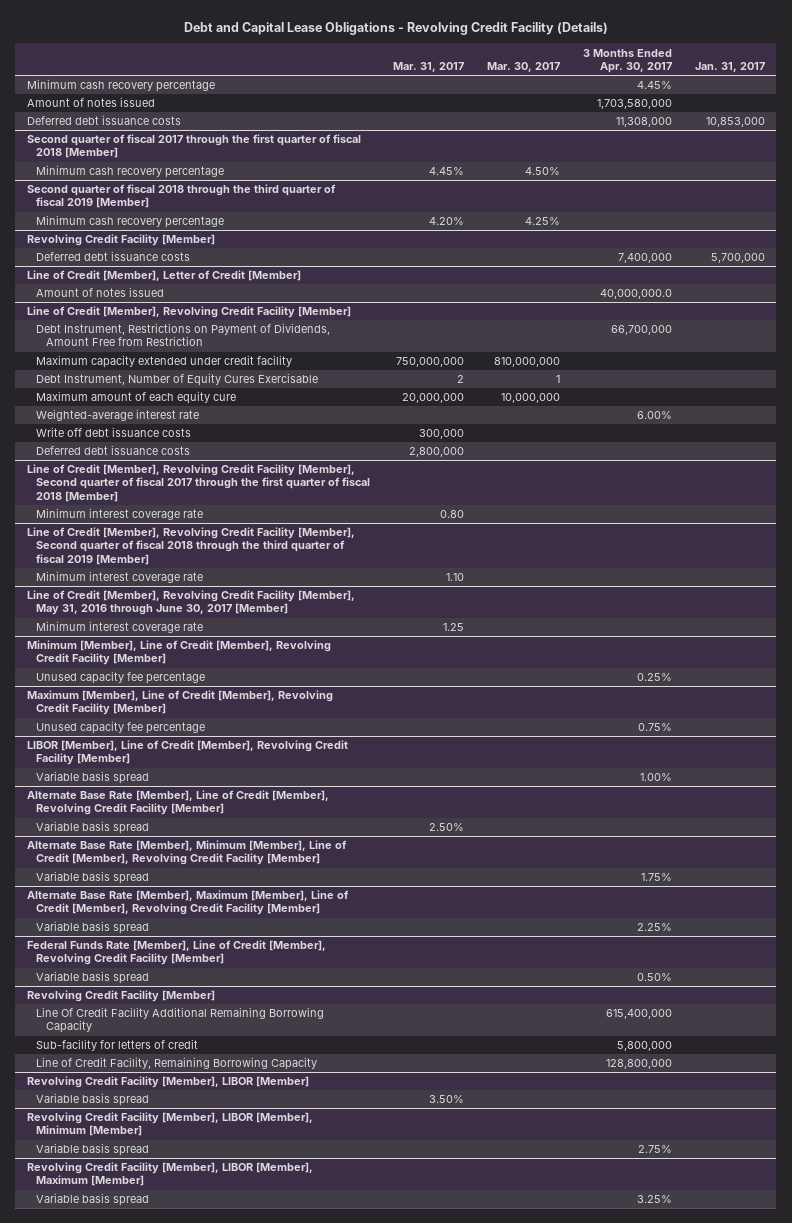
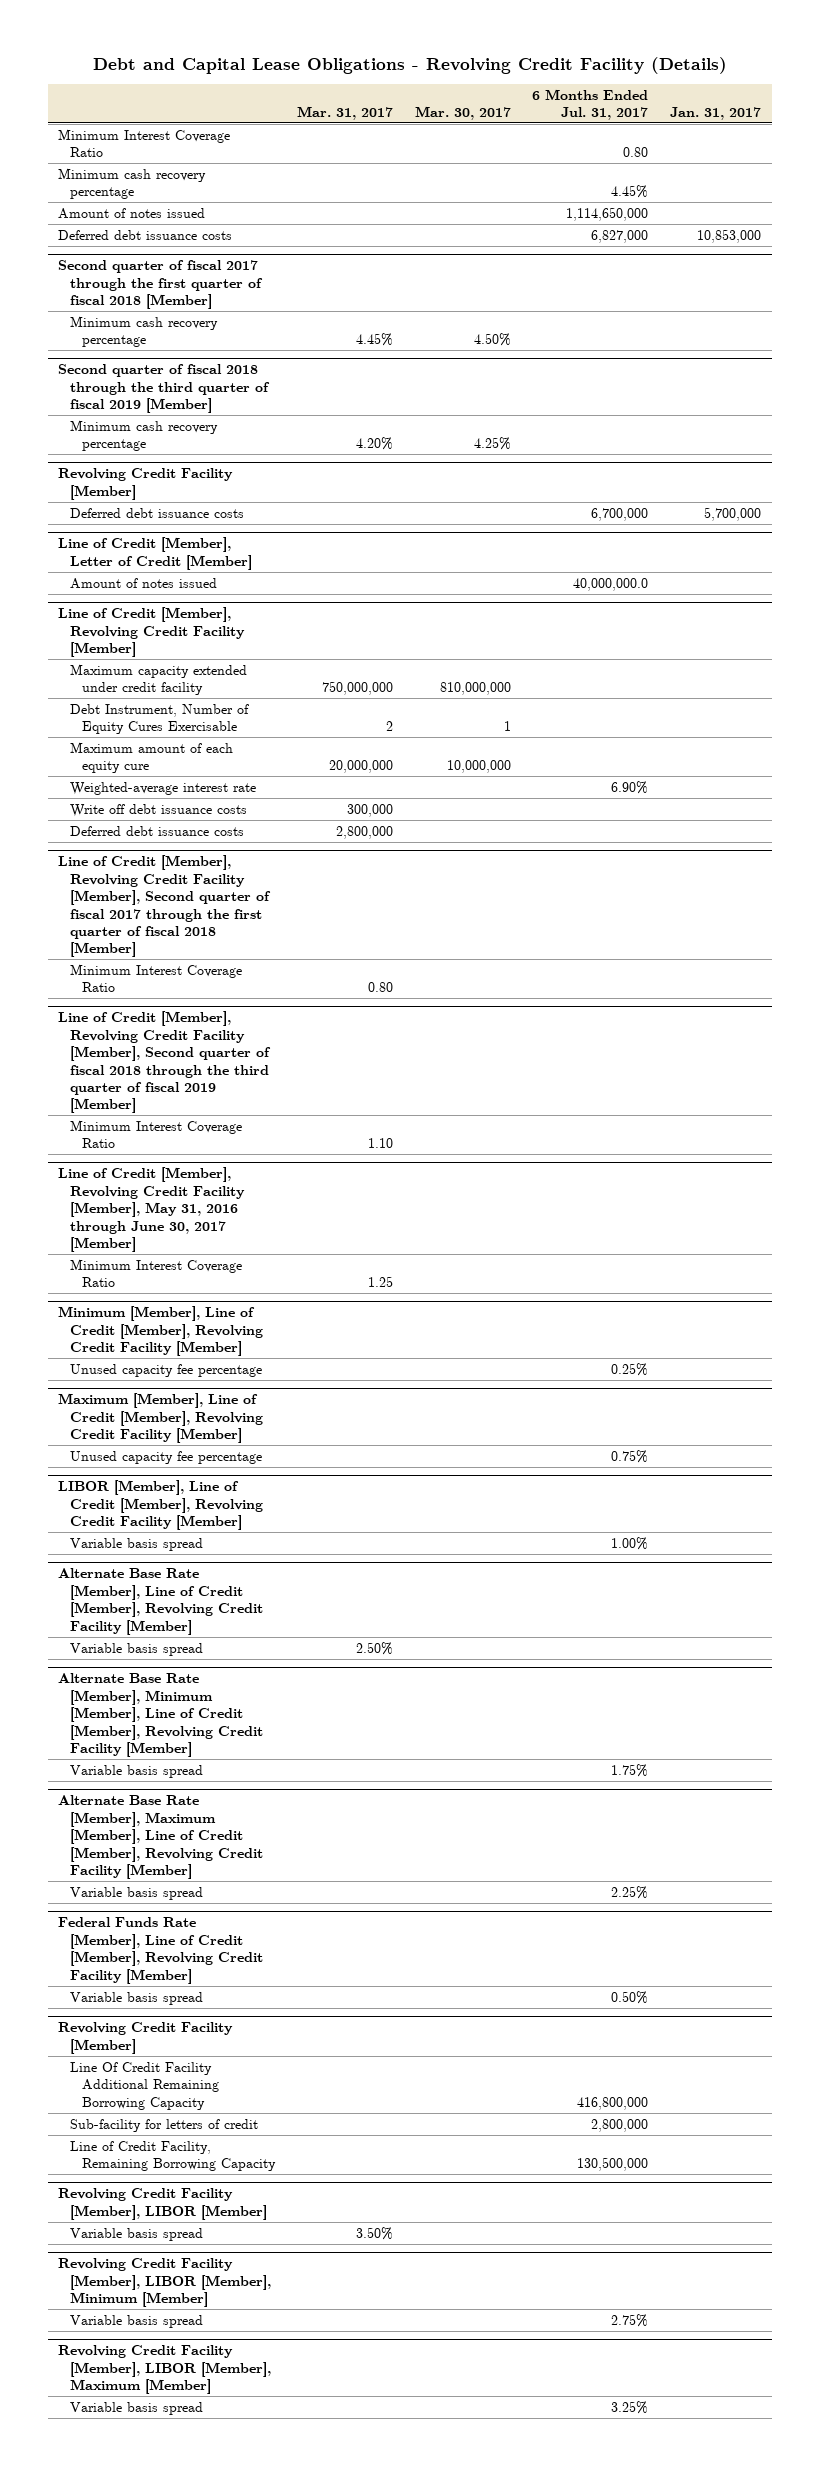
[582,48,672,73] 3 Months Ended Apr. 30, 2017 -> none
none -> [532,88,649,121] 6 Months Ended Jul. 31, 2017
none -> [58,128,231,158] Minimum Interest Coverage Ratio
[36,323,331,347] Debt Instrument, Restrictions on Payment of Dividends, Amount Free from Restriction -> none
[36,508,204,521] Minimum interest coverage rate -> [70,963,243,993] Minimum Interest Coverage Ratio
[36,571,204,584] Minimum interest coverage rate -> [70,1119,243,1149] Minimum Interest Coverage Ratio
[36,621,204,634] Minimum interest coverage rate -> [70,1258,243,1288] Minimum Interest Coverage Ratio

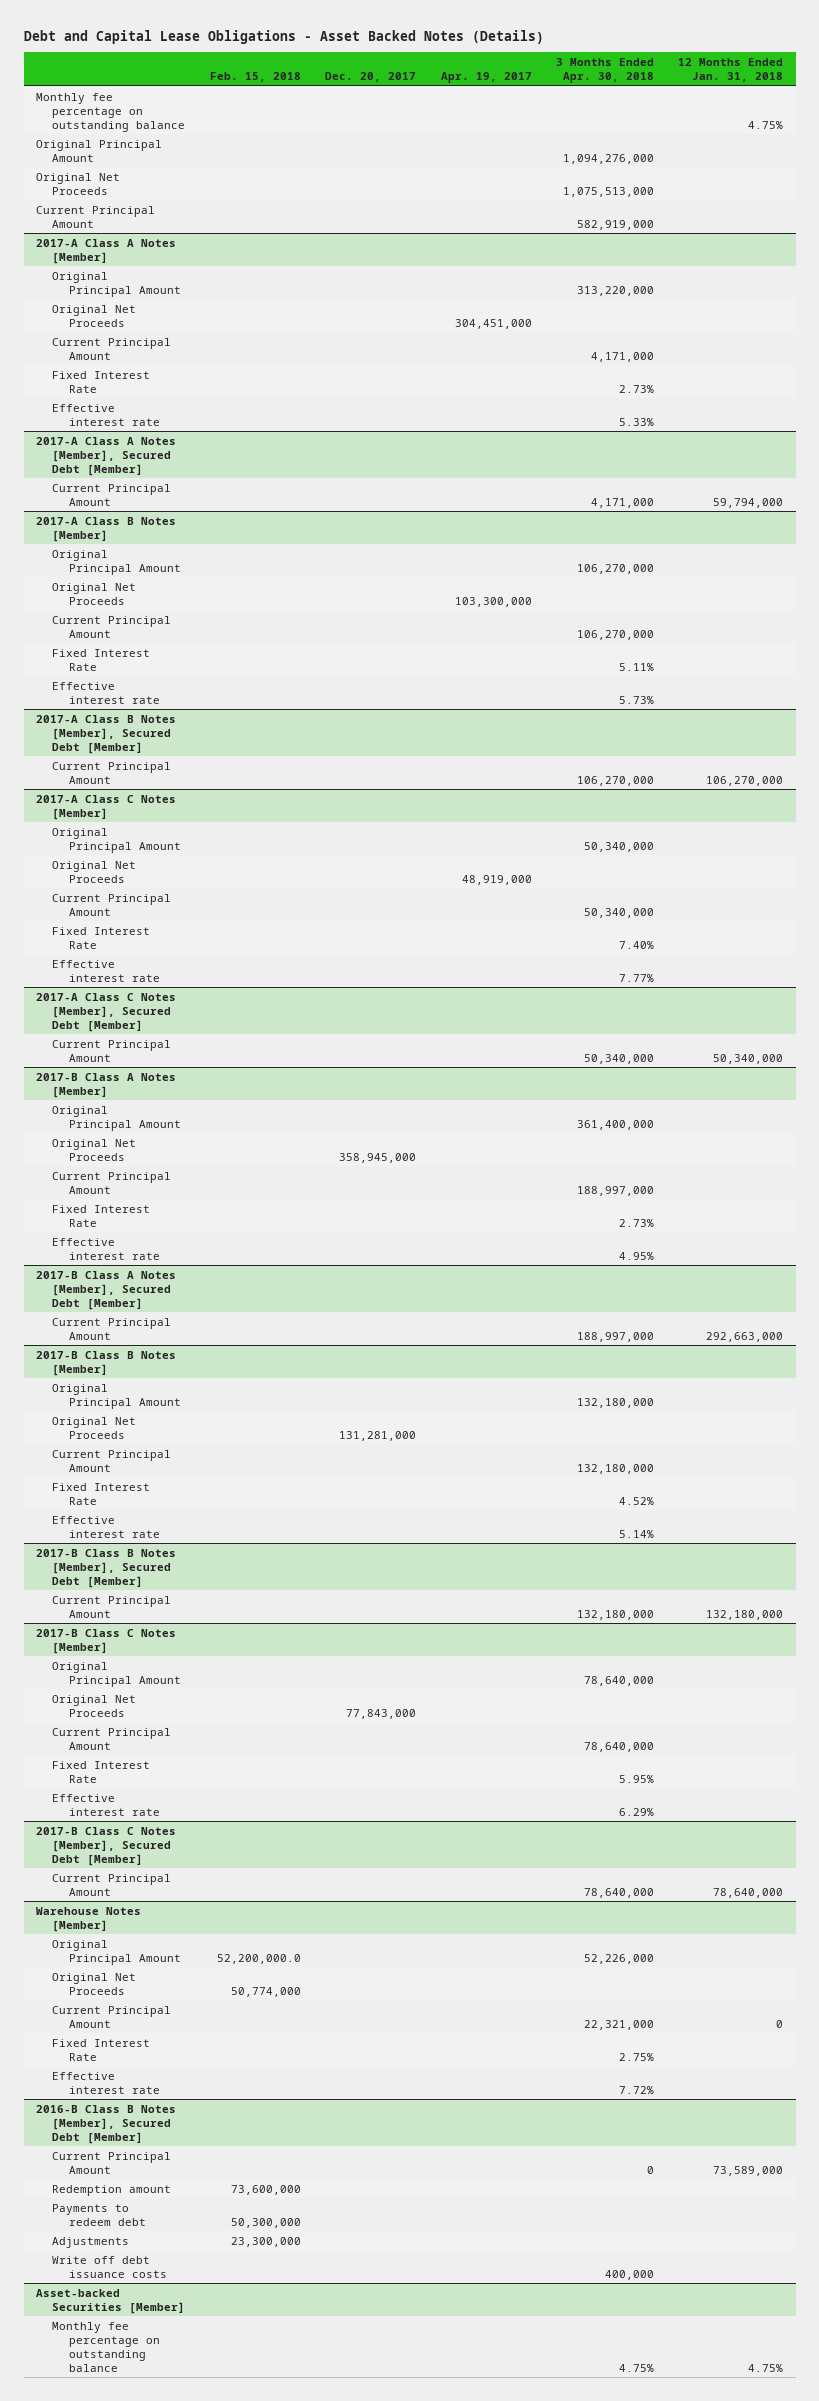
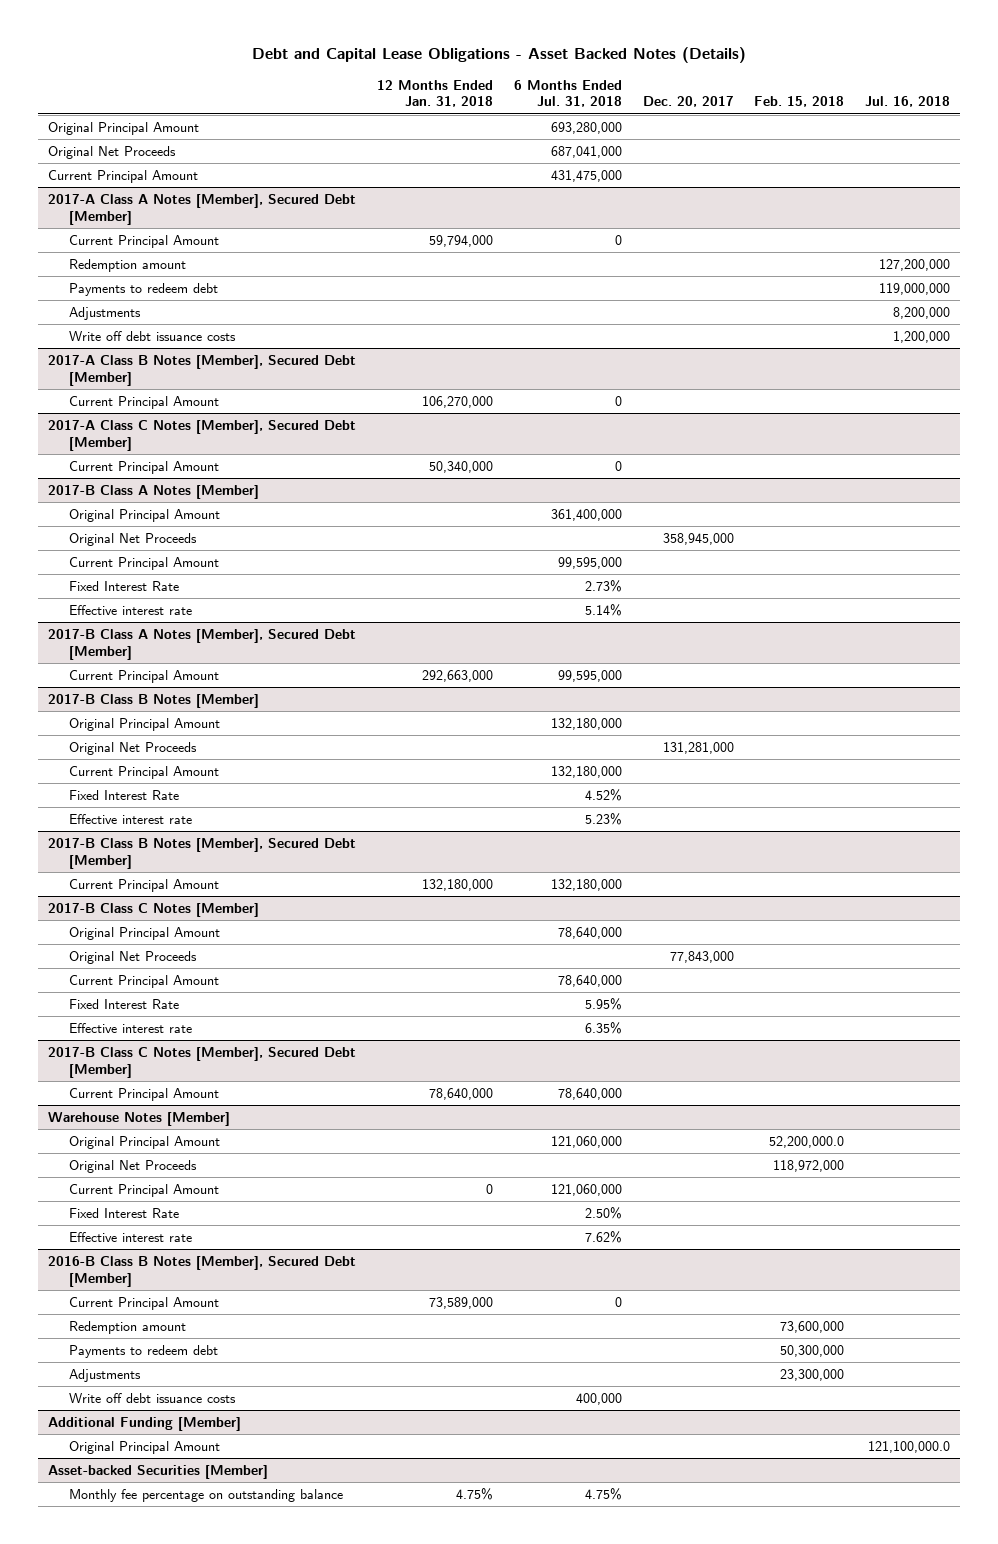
[440,72,532,84] Apr. 19, 2017 -> none
[555,58,654,84] 3 Months Ended Apr. 30, 2018 -> none
none -> [513,79,622,108] 6 Months Ended Jul. 31, 2018
none -> [864,96,950,108] Jul. 16, 2018
[36,92,186,132] Monthly fee percentage on outstanding balance -> none
[36,238,177,264] 2017-A Class A Notes [Member] -> none
[52,271,181,297] Original Principal Amount -> none
[52,304,137,327] Original Net Proceeds -> none
[52,337,172,360] Current Principal Amount -> none
[52,370,151,393] Fixed Interest Rate -> none
[52,403,160,426] Effective interest rate -> none
[36,516,177,542] 2017-A Class B Notes [Member] -> none
[52,549,181,575] Original Principal Amount -> none
[52,582,137,605] Original Net Proceeds -> none
[52,615,172,638] Current Principal Amount -> none
[52,648,151,671] Fixed Interest Rate -> none
[52,681,160,704] Effective interest rate -> none
none -> [69,258,187,272] Redemption amount
none -> [69,282,219,296] Payments to redeem debt
none -> [69,306,142,320] Adjustments
none -> [69,330,237,341] Write off debt issuance costs
[36,794,177,820] 2017-A Class C Notes [Member] -> none
[52,827,181,853] Original Principal Amount -> none
[52,860,137,883] Original Net Proceeds -> none
[52,893,172,916] Current Principal Amount -> none
[52,926,151,949] Fixed Interest Rate -> none
[52,959,160,982] Effective interest rate -> none
[230,1986,301,1997] 50,774,000 -> [773,1159,845,1172] 118,972,000
none -> [48,1416,242,1431] Additional Funding [Member]
none -> [69,1440,221,1454] Original Principal Amount

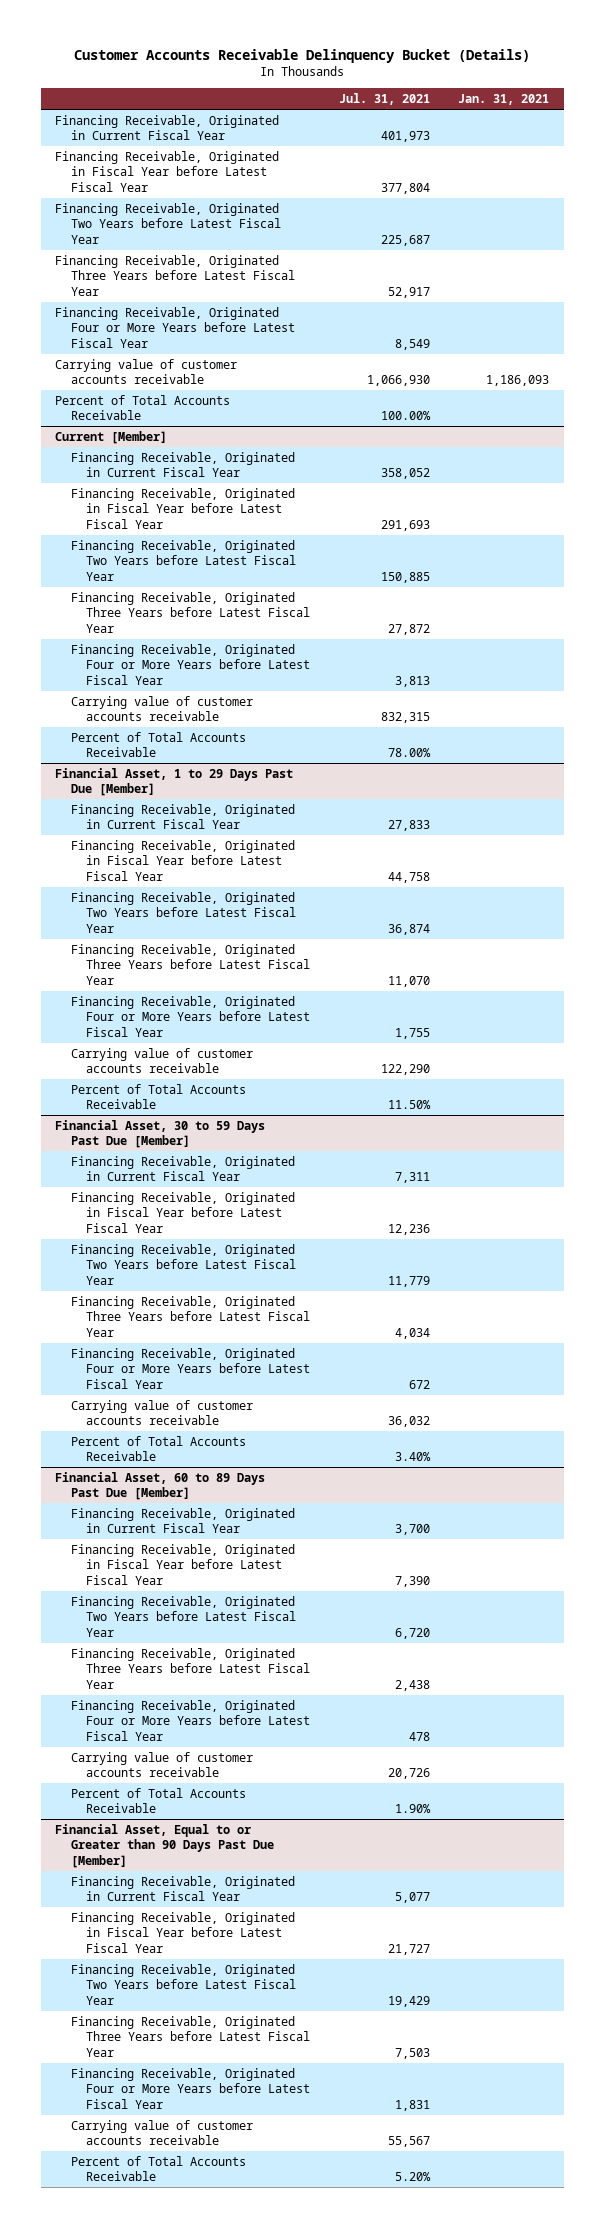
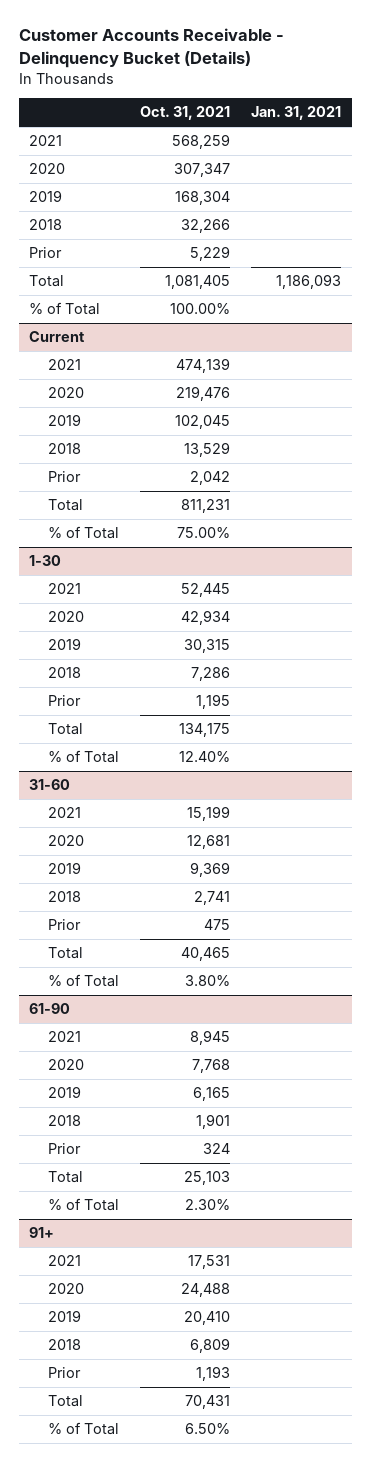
[74,48,531,63] Customer Accounts Receivable Delinquency Bucket (Details) -> [18,28,284,68] Customer Accounts Receivable - Delinquency Bucket (Details)
[338,93,430,106] Jul. 31, 2021 -> none
none -> [139,106,230,121] Oct. 31, 2021
[55,306,295,348] Financing Receivable, Originated Four or More Years before Latest Fiscal Year -> none
[55,394,231,421] Percent of Total Accounts Receivable -> none
[70,643,311,685] Financing Receivable, Originated Four or More Years before Latest Fiscal Year -> none
[70,731,246,758] Percent of Total Accounts Receivable -> none
[70,995,311,1037] Financing Receivable, Originated Four or More Years before Latest Fiscal Year -> none
[70,1083,246,1110] Percent of Total Accounts Receivable -> none
[70,1347,311,1389] Financing Receivable, Originated Four or More Years before Latest Fiscal Year -> none
[70,1435,246,1462] Percent of Total Accounts Receivable -> none
[70,1699,311,1741] Financing Receivable, Originated Four or More Years before Latest Fiscal Year -> none
[70,1787,246,1814] Percent of Total Accounts Receivable -> none
[70,2067,311,2109] Financing Receivable, Originated Four or More Years before Latest Fiscal Year -> none
[70,2155,246,2182] Percent of Total Accounts Receivable -> none
[55,114,280,141] Financing Receivable, Originated in Current Fiscal Year -> [29,135,63,147] 2021
[55,150,280,192] Financing Receivable, Originated in Fiscal Year before Latest Fiscal Year -> [29,163,66,175] 2020
[55,202,281,244] Financing Receivable, Originated Two Years before Latest Fiscal Year -> [29,190,63,203] 2019
[55,254,295,296] Financing Receivable, Originated Three Years before Latest Fiscal Year -> [29,219,63,231] 2018
none -> [29,247,63,259] Prior
[55,358,238,385] Carrying value of customer accounts receivable -> [29,275,65,288] Total
none -> [29,302,101,316] % of Total
[55,430,168,444] Current [Member] -> [29,331,86,343] Current
[70,451,295,478] Financing Receivable, Originated in Current Fiscal Year -> [47,359,81,371] 2021
[70,487,295,529] Financing Receivable, Originated in Fiscal Year before Latest Fiscal Year -> [47,387,84,399] 2020
[70,539,297,581] Financing Receivable, Originated Two Years before Latest Fiscal Year -> [47,414,81,427] 2019
[70,591,311,633] Financing Receivable, Originated Three Years before Latest Fiscal Year -> [47,443,81,455] 2018
none -> [47,471,81,483] Prior
[70,695,253,722] Carrying value of customer accounts receivable -> [47,499,83,512] Total
none -> [47,526,119,540] % of Total
[55,767,294,797] Financial Asset, 1 to 29 Days Past Due [Member] -> [29,555,62,567] 1-30
[70,803,295,830] Financing Receivable, Originated in Current Fiscal Year -> [47,583,81,595] 2021
[70,839,295,881] Financing Receivable, Originated in Fiscal Year before Latest Fiscal Year -> [47,611,84,623] 2020
[70,891,297,933] Financing Receivable, Originated Two Years before Latest Fiscal Year -> [47,638,81,651] 2019
[70,943,311,985] Financing Receivable, Originated Three Years before Latest Fiscal Year -> [47,667,81,679] 2018
none -> [47,695,81,707] Prior
[70,1047,253,1074] Carrying value of customer accounts receivable -> [47,723,83,736] Total
none -> [47,750,119,764] % of Total
[55,1119,266,1149] Financial Asset, 30 to 59 Days Past Due [Member] -> [29,779,71,791] 31-60
[70,1155,295,1182] Financing Receivable, Originated in Current Fiscal Year -> [47,807,81,819] 2021
[70,1191,295,1233] Financing Receivable, Originated in Fiscal Year before Latest Fiscal Year -> [47,835,84,847] 2020
[70,1243,297,1285] Financing Receivable, Originated Two Years before Latest Fiscal Year -> [47,862,81,875] 2019
[70,1295,311,1337] Financing Receivable, Originated Three Years before Latest Fiscal Year -> [47,891,81,903] 2018
none -> [47,919,81,931] Prior
[70,1399,253,1426] Carrying value of customer accounts receivable -> [47,947,83,960] Total
none -> [47,974,119,988] % of Total
[55,1471,266,1501] Financial Asset, 60 to 89 Days Past Due [Member] -> [29,1003,71,1015] 61-90
[70,1507,295,1534] Financing Receivable, Originated in Current Fiscal Year -> [47,1031,81,1043] 2021
[70,1543,295,1585] Financing Receivable, Originated in Fiscal Year before Latest Fiscal Year -> [47,1059,84,1071] 2020
[70,1595,297,1637] Financing Receivable, Originated Two Years before Latest Fiscal Year -> [47,1086,81,1099] 2019
[70,1647,311,1689] Financing Receivable, Originated Three Years before Latest Fiscal Year -> [47,1115,81,1127] 2018
none -> [47,1143,81,1155] Prior
[70,1751,253,1778] Carrying value of customer accounts receivable -> [47,1171,83,1184] Total
none -> [47,1198,119,1212] % of Total
[55,1823,274,1868] Financial Asset, Equal to or Greater than 90 Days Past Due [Member] -> [29,1227,55,1239] 91+
[70,1875,295,1902] Financing Receivable, Originated in Current Fiscal Year -> [47,1255,81,1267] 2021
[70,1911,295,1953] Financing Receivable, Originated in Fiscal Year before Latest Fiscal Year -> [47,1283,84,1295] 2020
[70,1963,297,2005] Financing Receivable, Originated Two Years before Latest Fiscal Year -> [47,1310,81,1323] 2019
[70,2015,311,2057] Financing Receivable, Originated Three Years before Latest Fiscal Year -> [47,1339,81,1351] 2018
none -> [47,1367,81,1379] Prior
[70,2119,253,2146] Carrying value of customer accounts receivable -> [47,1395,83,1408] Total
none -> [47,1422,119,1436] % of Total

